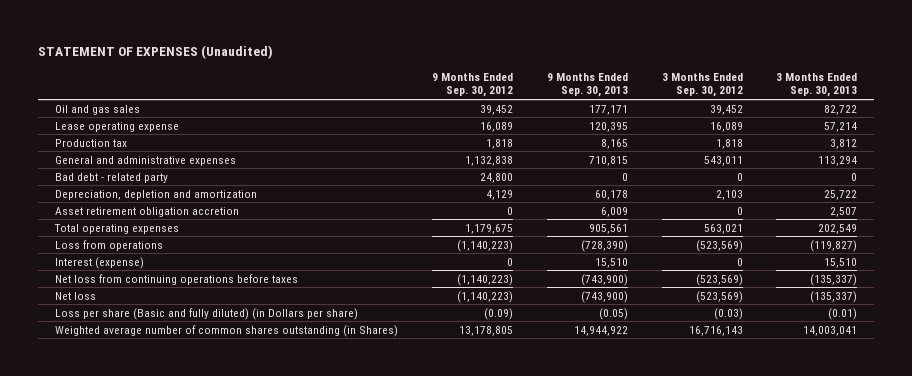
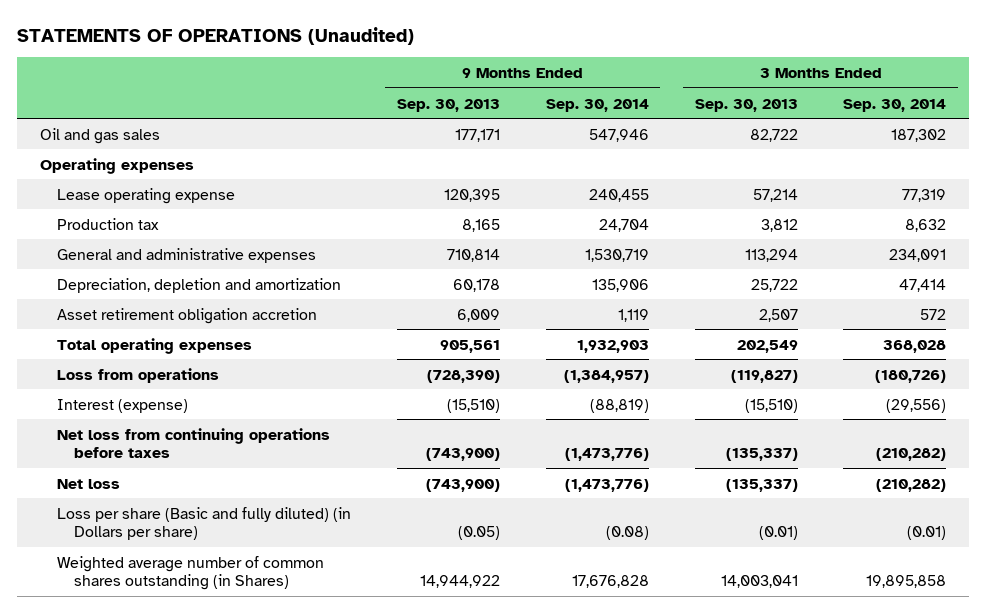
[38,45,274,60] STATEMENT OF EXPENSES (Unaudited) -> [16,26,414,45] STATEMENTS OF OPERATIONS (Unaudited)
[431,72,513,98] 9 Months Ended Sep. 30, 2012 -> none
[661,72,743,98] 3 Months Ended Sep. 30, 2012 -> none
none -> [545,98,649,112] Sep. 30, 2014
none -> [843,98,947,112] Sep. 30, 2014
none -> [39,157,194,174] Operating expenses
[55,172,169,183] Bad debt - related party -> none
[588,155,628,166] 710,815 -> [446,248,500,262] 710,814
[594,257,628,268] 15,510 -> [446,398,500,413] (15,510)
[824,257,858,268] 15,510 -> [744,398,798,413] (15,510)

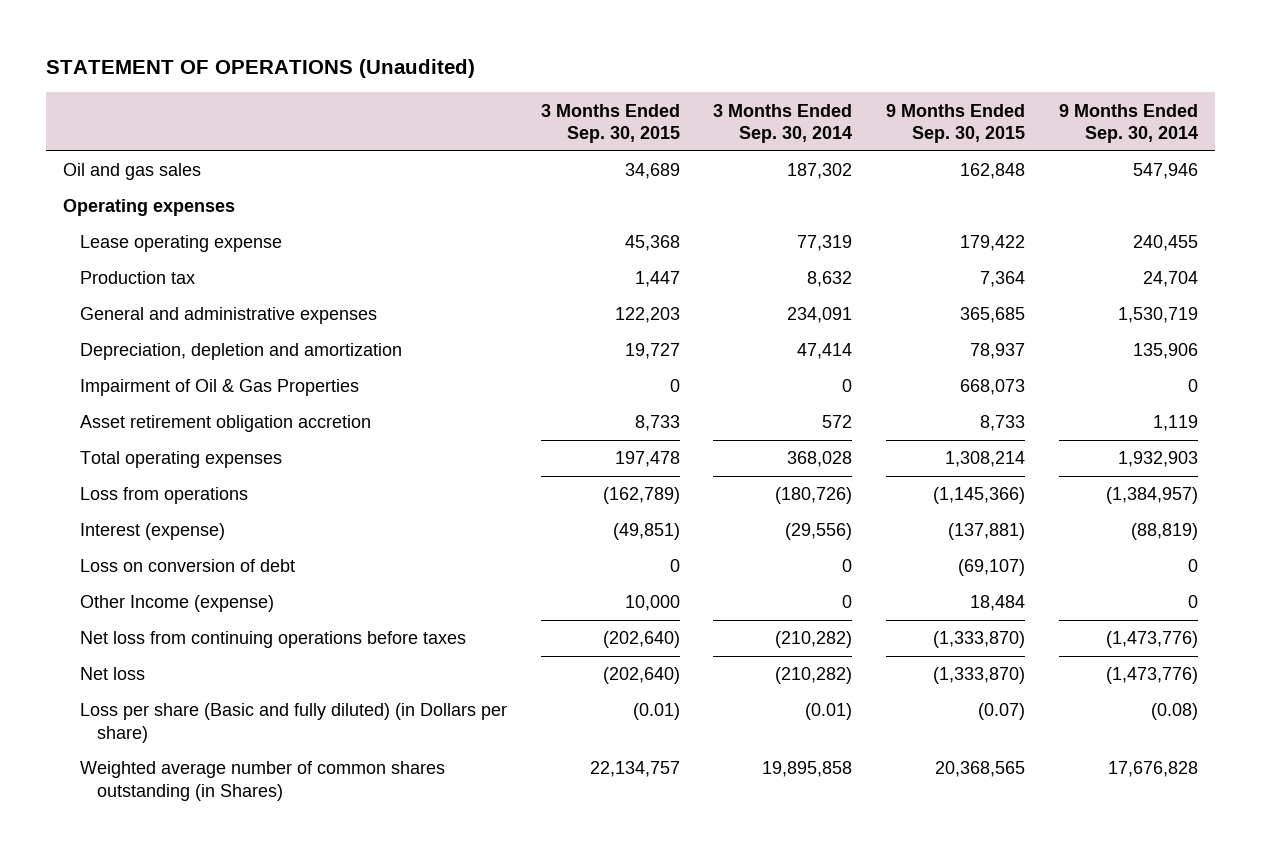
[16,26,414,45] STATEMENTS OF OPERATIONS (Unaudited) -> [46,59,476,79] STATEMENT OF OPERATIONS (Unaudited)
[396,98,500,112] Sep. 30, 2013 -> none
[694,98,798,112] Sep. 30, 2013 -> none
none -> [540,103,680,143] 3 Months Ended Sep. 30, 2015
none -> [886,103,1026,143] 9 Months Ended Sep. 30, 2015
none -> [79,379,359,397] Impairment of Oil & Gas Properties
none -> [79,559,295,573] Loss on conversion of debt
none -> [79,595,274,613] Other Income (expense)

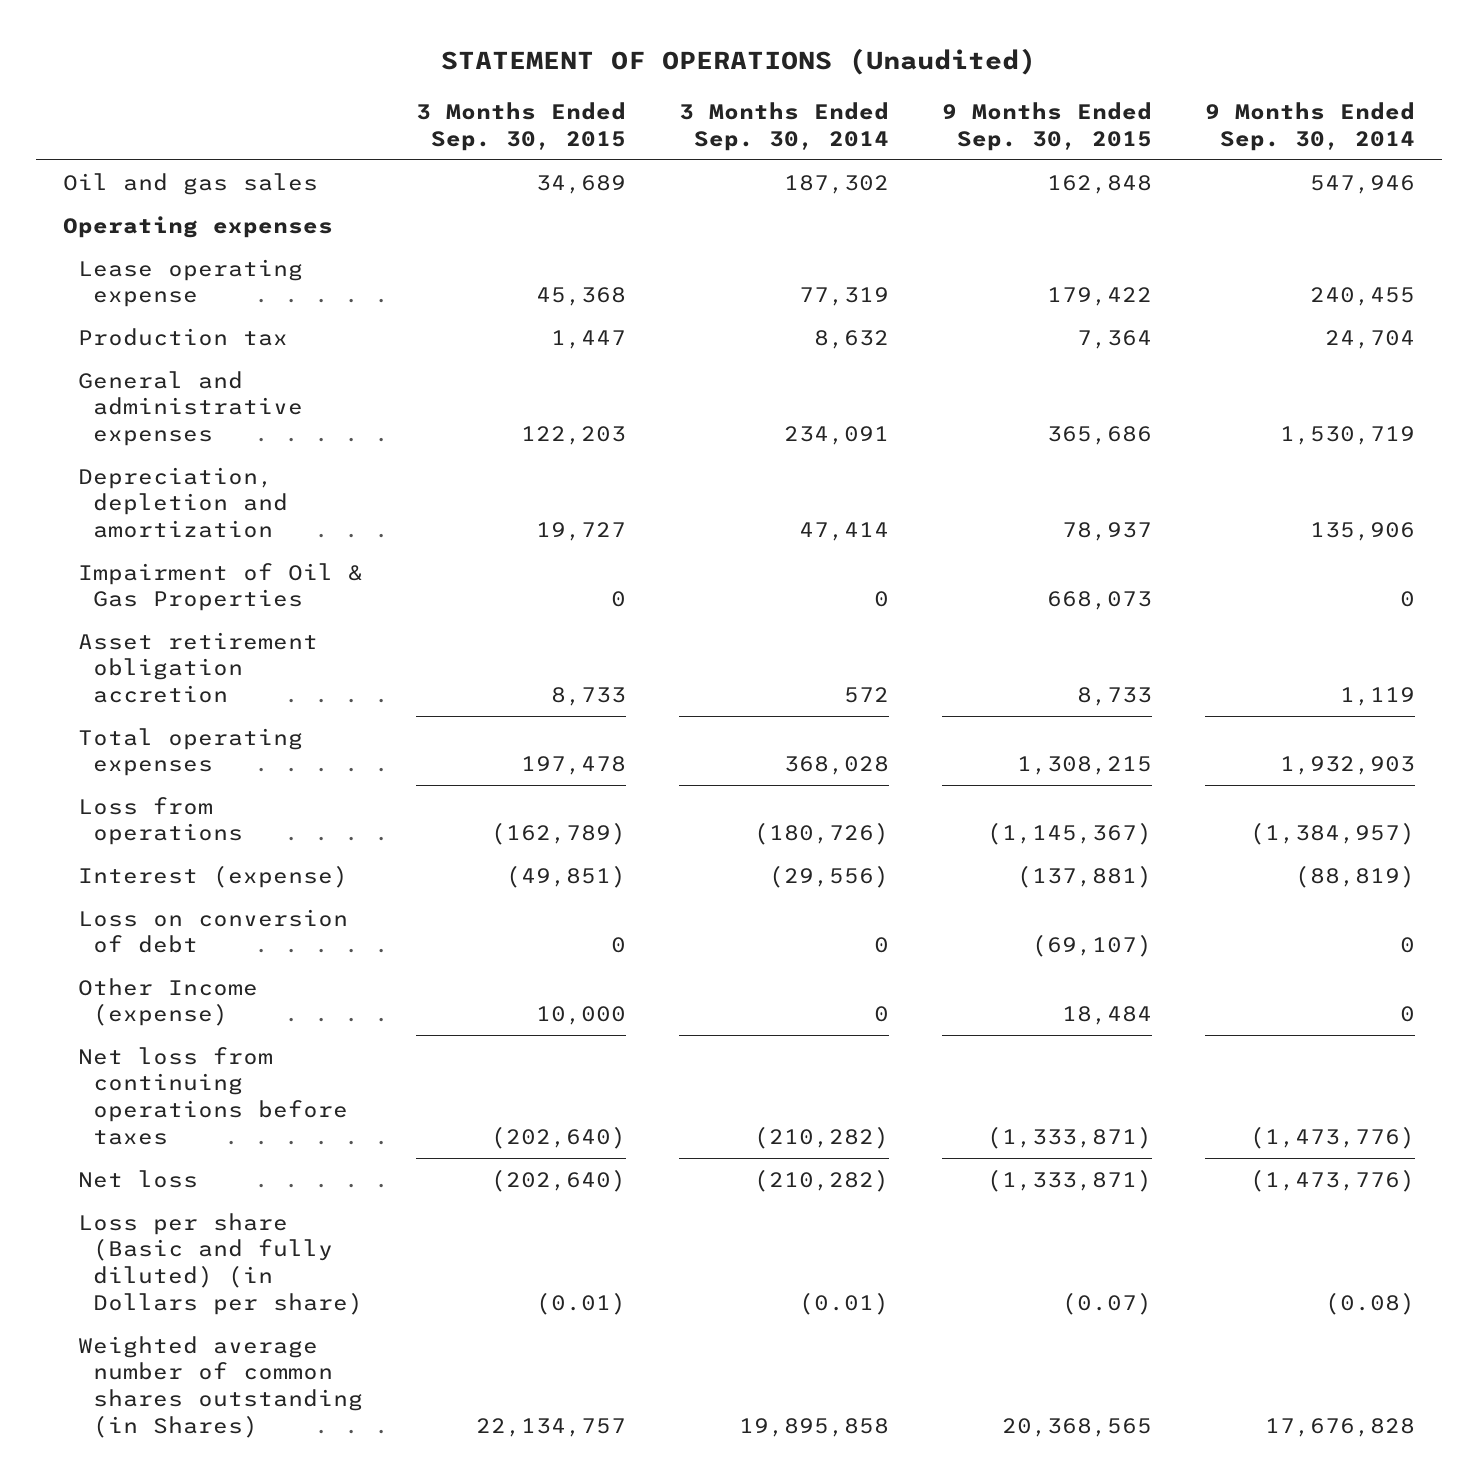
[960,307,1026,324] 365,685 -> [1046,426,1152,446] 365,686
[945,451,1026,468] 1,308,214 -> [1016,756,1152,776] 1,308,215
[933,487,1026,505] (1,145,366) -> [986,822,1152,846] (1,145,367)
[933,631,1026,649] (1,333,870) -> [986,1126,1152,1150] (1,333,871)
[933,667,1026,685] (1,333,870) -> [986,1168,1152,1192] (1,333,871)

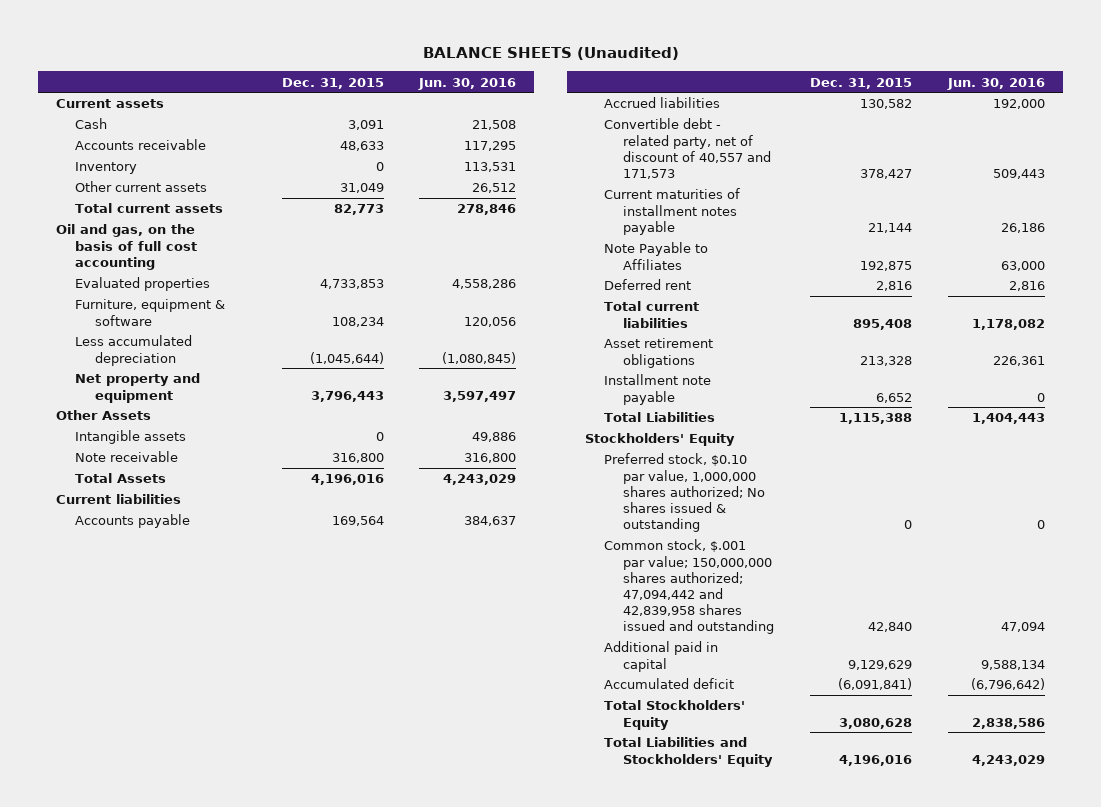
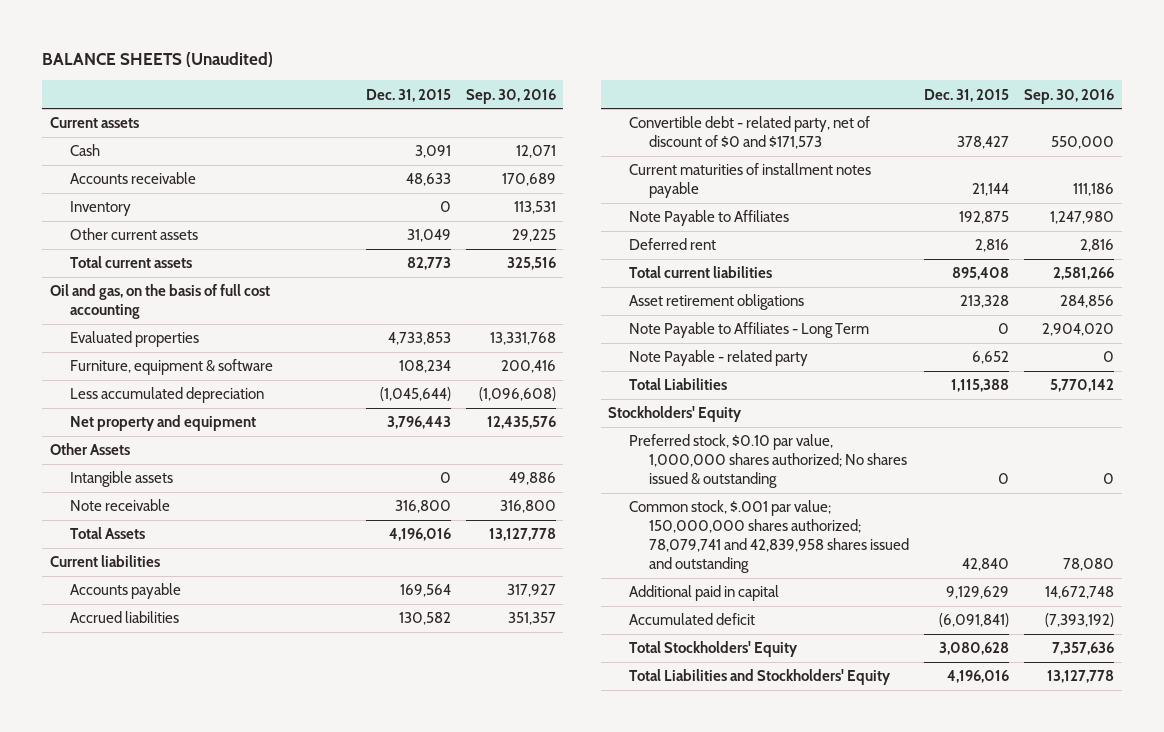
[418,77,517,90] Jun. 30, 2016 -> none
none -> [465,88,556,104] Sep. 30, 2016
[604,118,772,180] Convertible debt - related party, net of discount of 40,557 and 171,573 -> [628,116,870,150] Convertible debt - related party, net of discount of $0 and $171,573
[604,374,712,405] Installment note payable -> [628,322,869,339] Note Payable to Affiliates - Long Term
[876,392,913,403] 6,652 -> [998,323,1010,335] 0
none -> [628,350,808,367] Note Payable - related party
[604,539,775,635] Common stock, $.001 par value; 150,000,000 shares authorized; 47,094,442 and 42,839,958 shares issued and outstanding -> [628,500,910,574] Common stock, $.001 par value; 150,000,000 shares authorized; 78,079,741 and 42,839,958 shares issued and outstanding

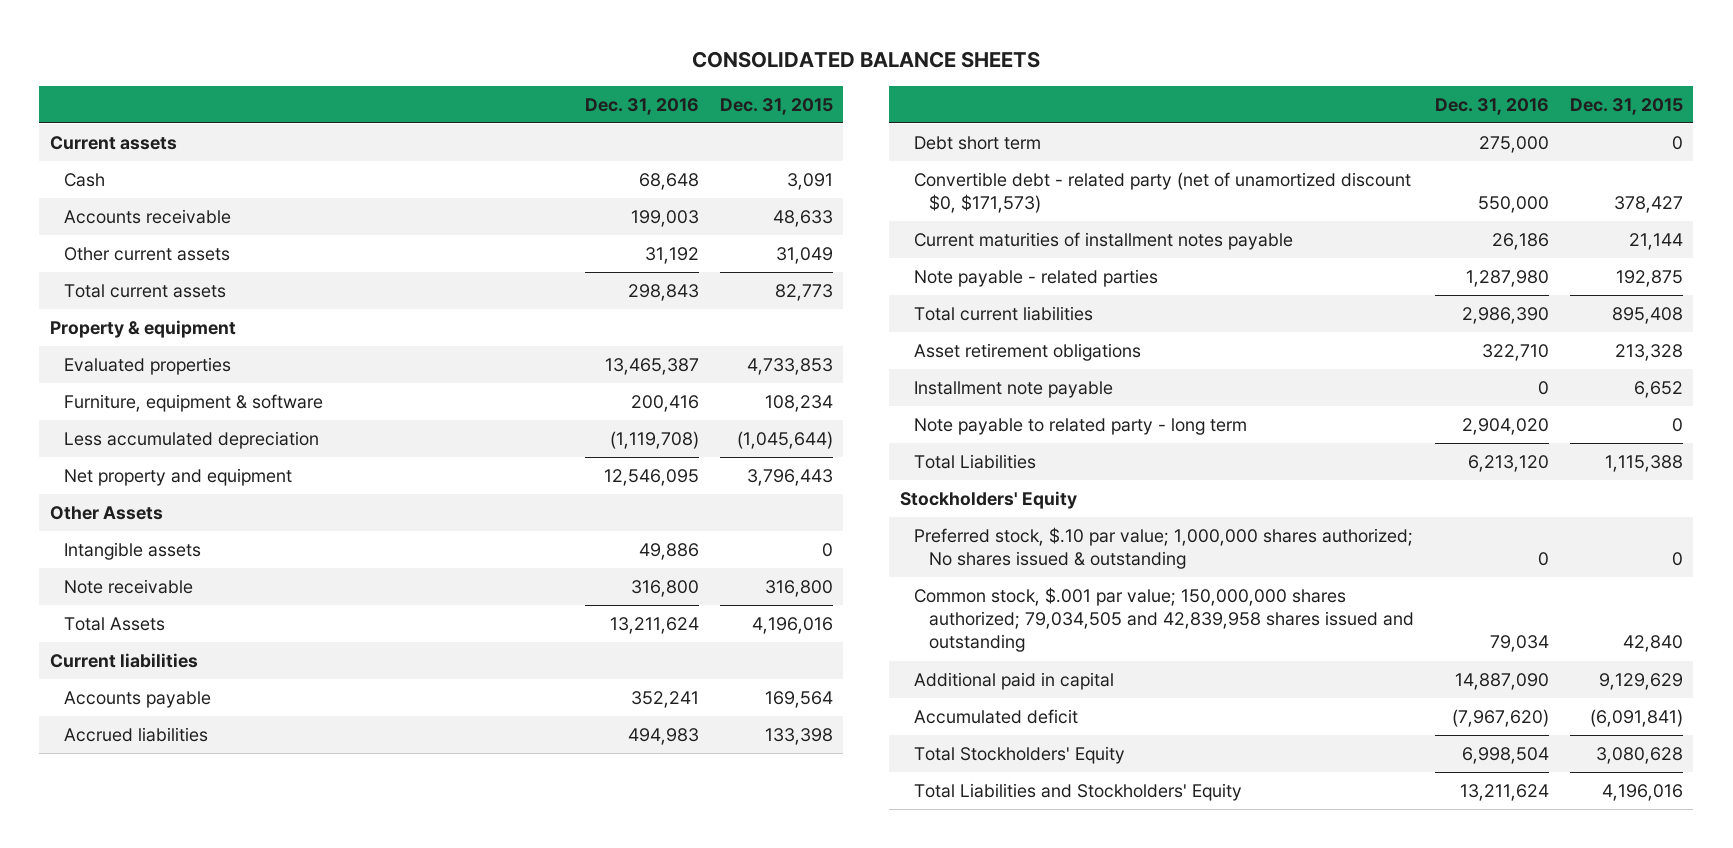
[42,52,274,68] BALANCE SHEETS (Unaudited) -> [692,51,1041,69] CONSOLIDATED BALANCE SHEETS
[465,88,556,104] Sep. 30, 2016 -> none
none -> [584,97,699,115] Dec. 31, 2016
[70,201,132,217] Inventory -> none
[49,284,270,320] Oil and gas, on the basis of full cost accounting -> none
none -> [49,320,236,339] Property & equipment
[398,612,451,626] 130,582 -> [764,728,833,746] 133,398
none -> [914,136,1042,151] Debt short term
[628,116,870,150] Convertible debt - related party, net of discount of $0 and $171,573 -> [914,172,1412,214] Convertible debt - related party (net of unamortized discount $0, $171,573)
[628,238,716,251] Deferred rent -> none
[628,210,789,227] Note Payable to Affiliates -> [914,269,1159,288] Note payable - related parties
[628,322,869,339] Note Payable to Affiliates - Long Term -> none
none -> [914,381,1114,399] Installment note payable
[628,350,808,367] Note Payable - related party -> [914,418,1248,436] Note payable to related party - long term
[972,351,1010,365] 6,652 -> [1671,418,1683,433] 0
[628,434,908,489] Preferred stock, $0.10 par value, 1,000,000 shares authorized; No shares issued & outstanding -> [914,527,1414,570] Preferred stock, $.10 par value; 1,000,000 shares authorized; No shares issued & outstanding
[628,500,910,574] Common stock, $.001 par value; 150,000,000 shares authorized; 78,079,741 and 42,839,958 shares issued and outstanding -> [914,587,1414,653] Common stock, $.001 par value; 150,000,000 shares authorized; 79,034,505 and 42,839,958 shares issued and outstanding

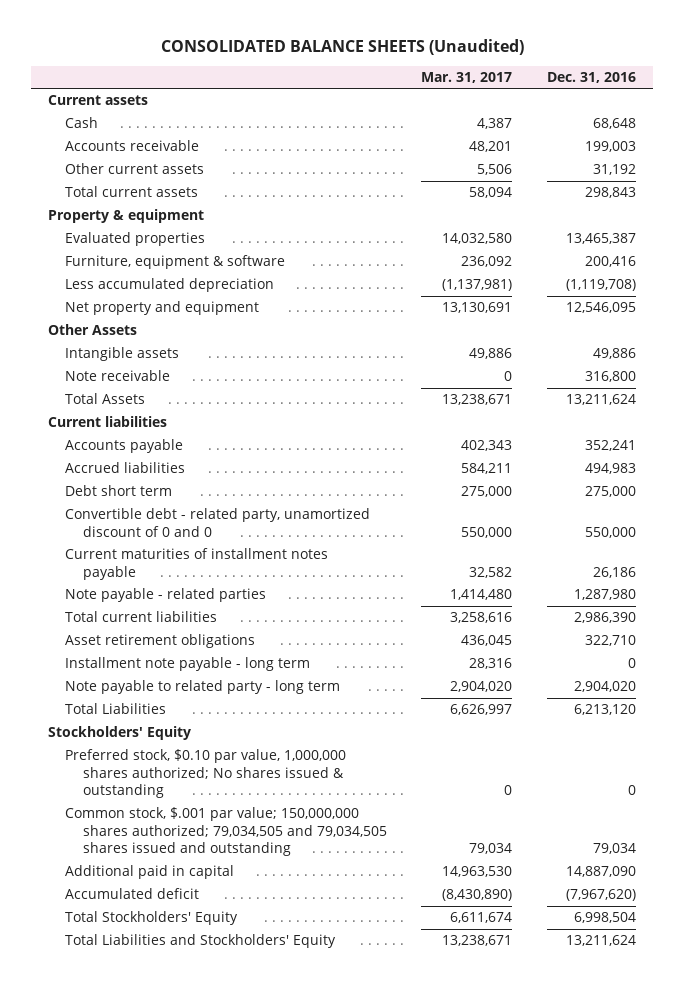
[692,51,1041,69] CONSOLIDATED BALANCE SHEETS -> [160,38,524,55] CONSOLIDATED BALANCE SHEETS (Unaudited)
[719,97,833,115] Dec. 31, 2015 -> none
none -> [421,71,513,83] Mar. 31, 2017
[914,172,1412,214] Convertible debt - related party (net of unamortized discount $0, $171,573) -> [65,508,371,537] Convertible debt - related party, unamortized discount of 0 and 0
[914,381,1114,399] Installment note payable -> [65,657,311,672] Installment note payable - long term
[914,527,1414,570] Preferred stock, $.10 par value; 1,000,000 shares authorized; No shares issued & outstanding -> [65,749,347,799] Preferred stock, $0.10 par value, 1,000,000 shares authorized; No shares issued & outstanding
[914,587,1414,653] Common stock, $.001 par value; 150,000,000 shares authorized; 79,034,505 and 42,839,958 shares issued and outstanding -> [65,807,387,857] Common stock, $.001 par value; 150,000,000 shares authorized; 79,034,505 and 79,034,505 shares issued and outstanding

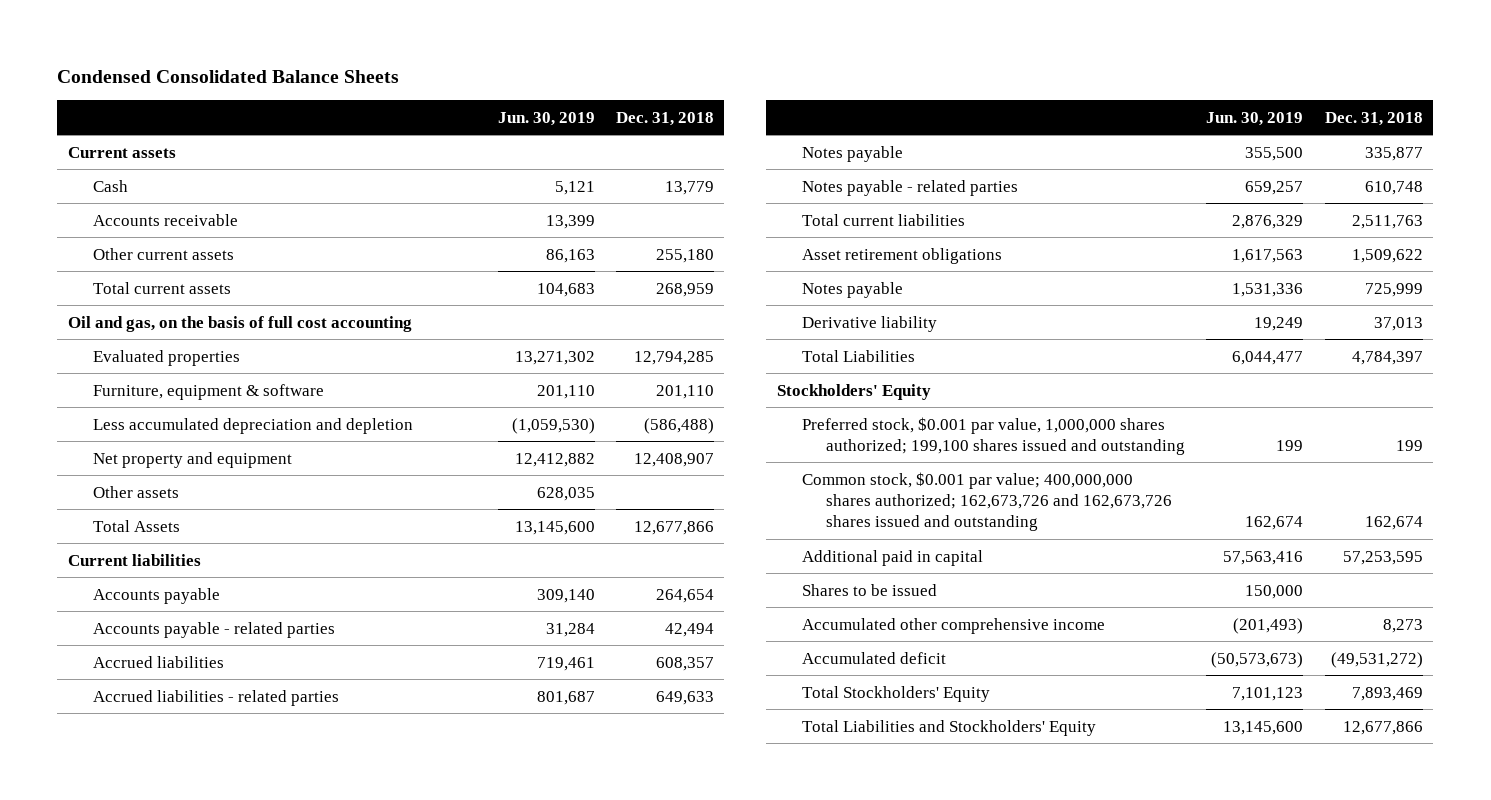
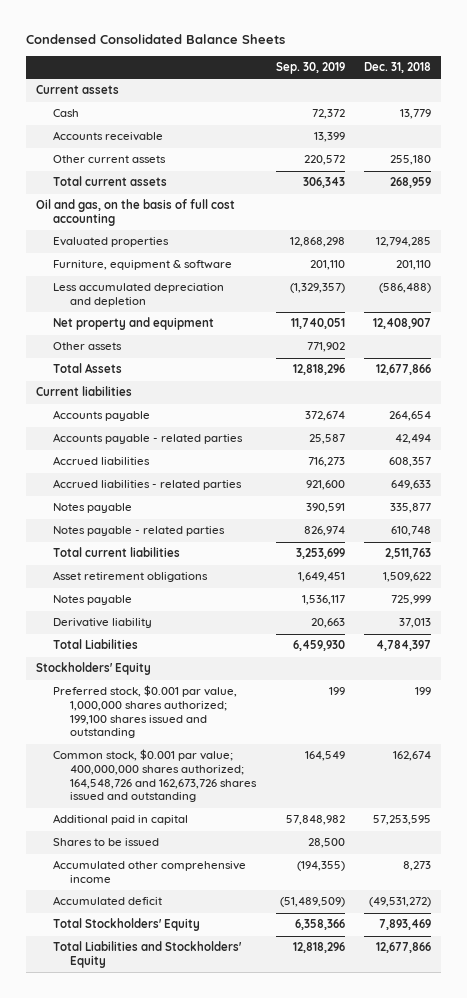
[497,111,595,126] Jun. 30, 2019 -> none
none -> [275,62,345,75] Sep. 30, 2019
[801,471,1173,532] Common stock, $0.001 par value; 400,000,000 shares authorized; 162,673,726 and 162,673,726 shares issued and outstanding -> [53,749,258,803] Common stock, $0.001 par value; 400,000,000 shares authorized; 164,548,726 and 162,673,726 shares issued and outstanding

